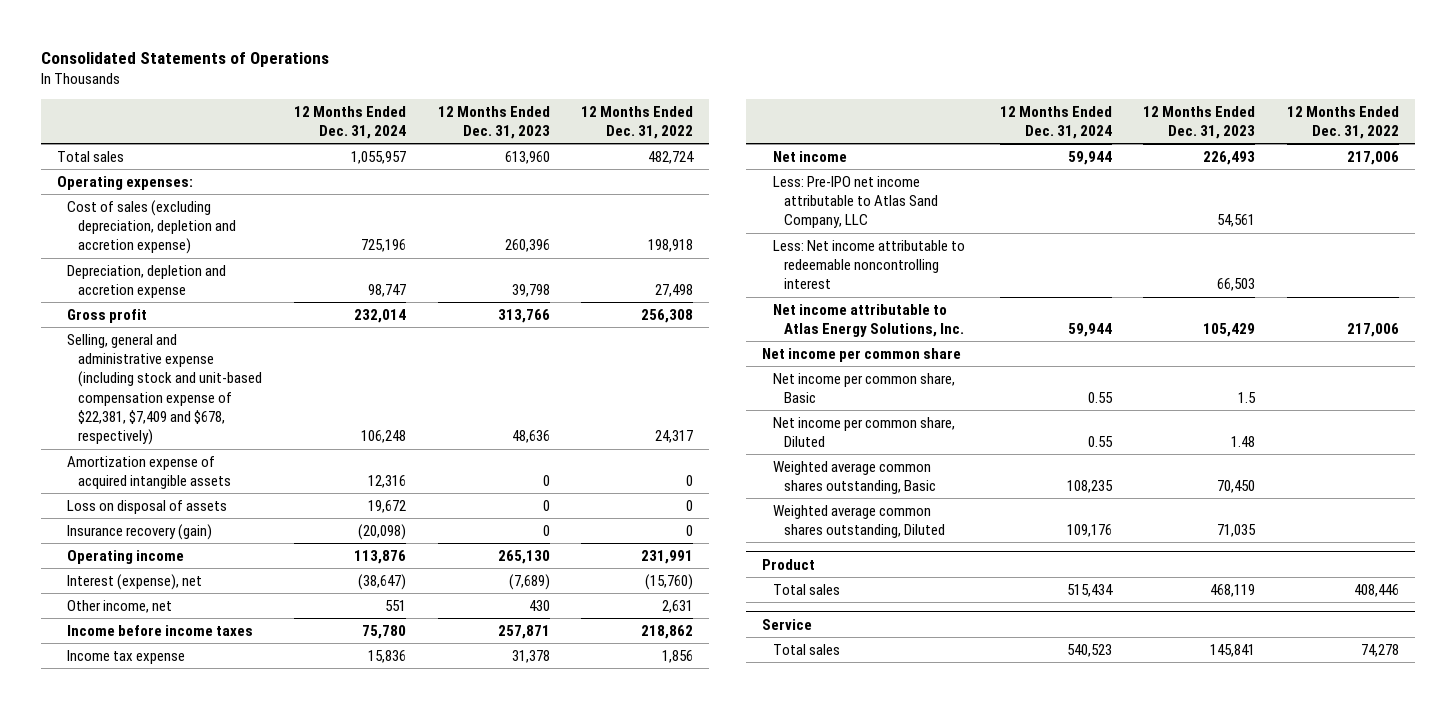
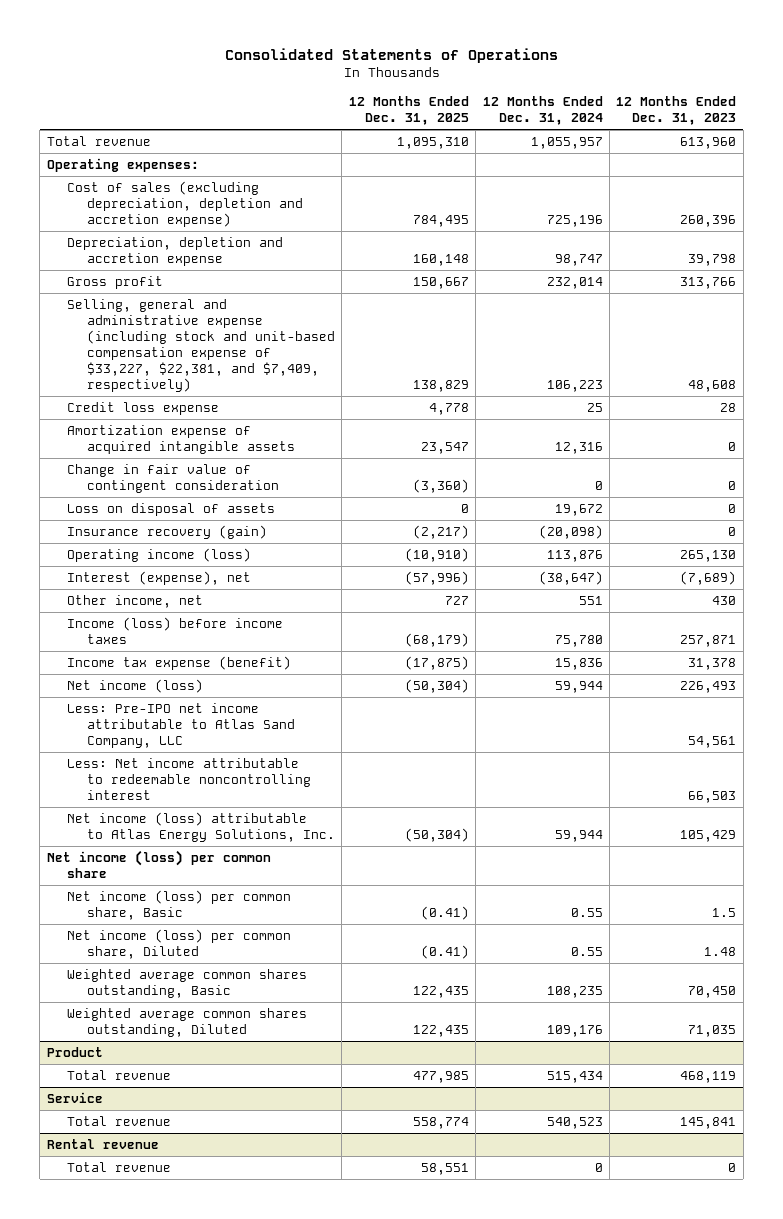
[581,105,694,140] 12 Months Ended Dec. 31, 2022 -> none
none -> [348,96,469,126] 12 Months Ended Dec. 31, 2025
[56,150,124,162] Total sales -> [46,135,151,146] Total revenue
[67,333,263,446] Selling, general and administrative expense (including stock and unit-based compensation expense of $22,381, $7,409 and $678, respectively) -> [66,298,335,393] Selling, general and administrative expense (including stock and unit-based compensation expense of $33,227, $22,381, and $7,409, respectively)
[360,430,406,444] 106,248 -> [546,380,603,393] 106,223
[511,430,550,444] 48,636 -> [688,380,737,393] 48,608
none -> [66,401,219,415] Credit loss expense
none -> [66,463,279,494] Change in fair value of contingent consideration
[67,549,185,564] Operating income -> [66,547,251,562] Operating income (loss)
[67,624,254,636] Income before income taxes -> [66,616,283,645] Income (loss) before income taxes
[67,649,186,664] Income tax expense -> [66,655,291,670] Income tax expense (benefit)
[773,150,848,162] Net income -> [66,678,203,693] Net income (loss)
[773,303,964,338] Net income attributable to Atlas Energy Solutions, Inc. -> [66,811,335,843] Net income (loss) attributable to Atlas Energy Solutions, Inc.
[762,347,962,362] Net income per common share -> [46,849,271,879] Net income (loss) per common share
[773,372,956,404] Net income per common share, Basic -> [66,889,291,921] Net income (loss) per common share, Basic
[773,416,956,448] Net income per common share, Diluted -> [66,928,291,960] Net income (loss) per common share, Diluted
[773,583,841,595] Total sales -> [66,1069,171,1080] Total revenue
[773,643,841,655] Total sales -> [66,1115,171,1126] Total revenue
none -> [46,1138,159,1149] Rental revenue
none -> [66,1161,171,1172] Total revenue

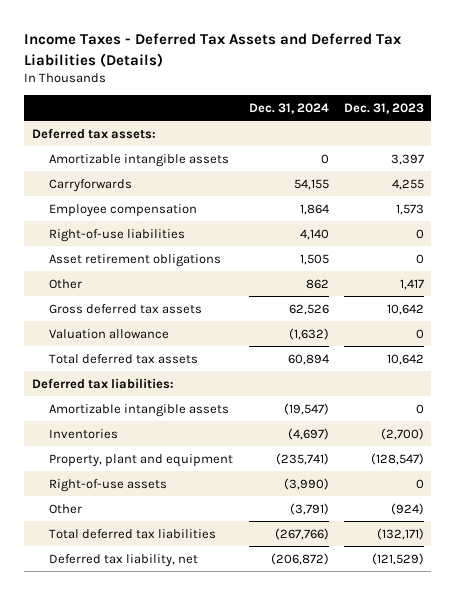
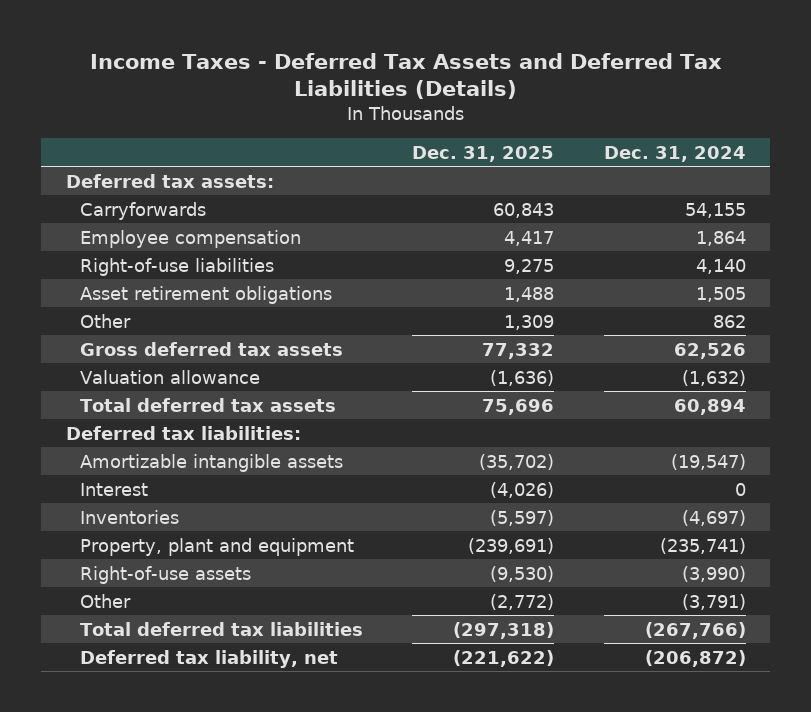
[343,102,424,114] Dec. 31, 2023 -> none
none -> [412,145,555,162] Dec. 31, 2025
[49,153,230,167] Amortizable intangible assets -> none
none -> [79,482,148,496] Interest

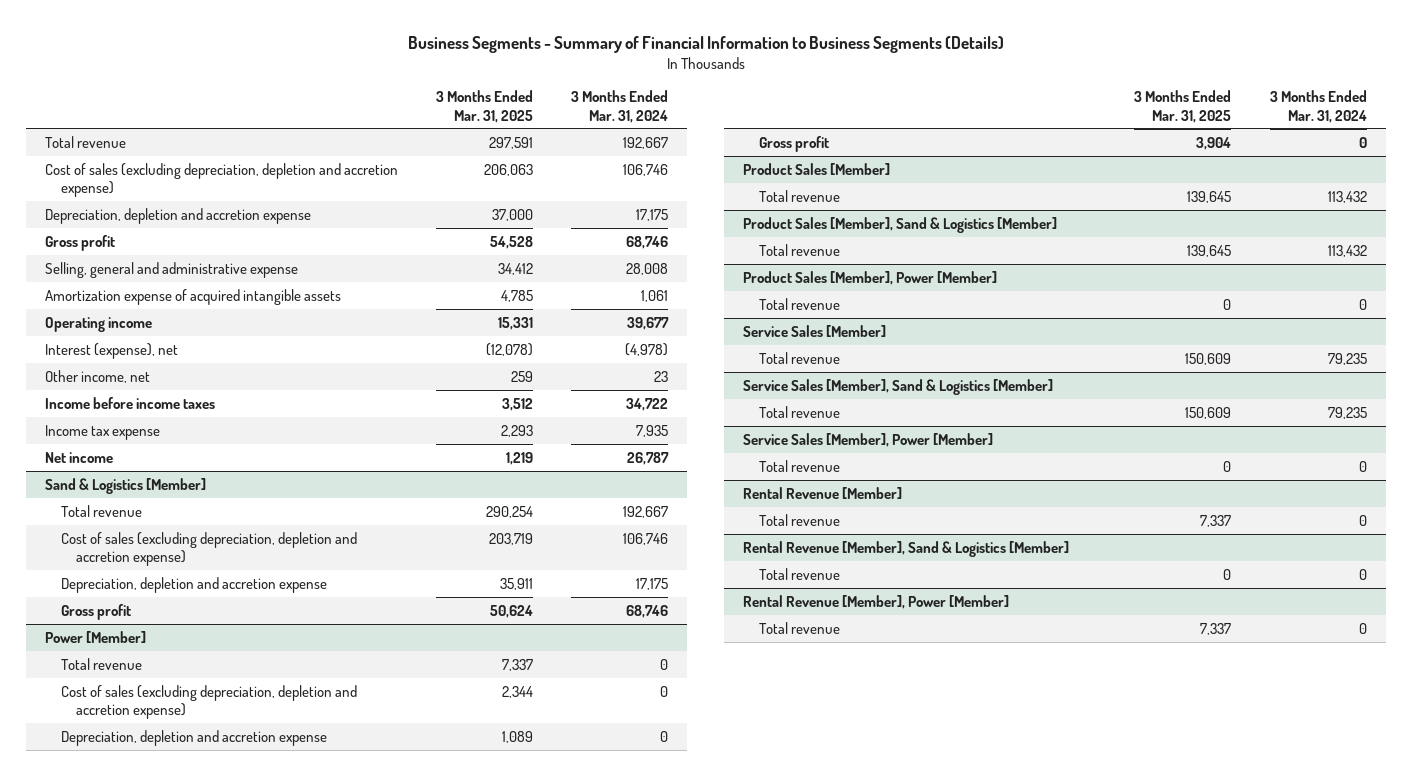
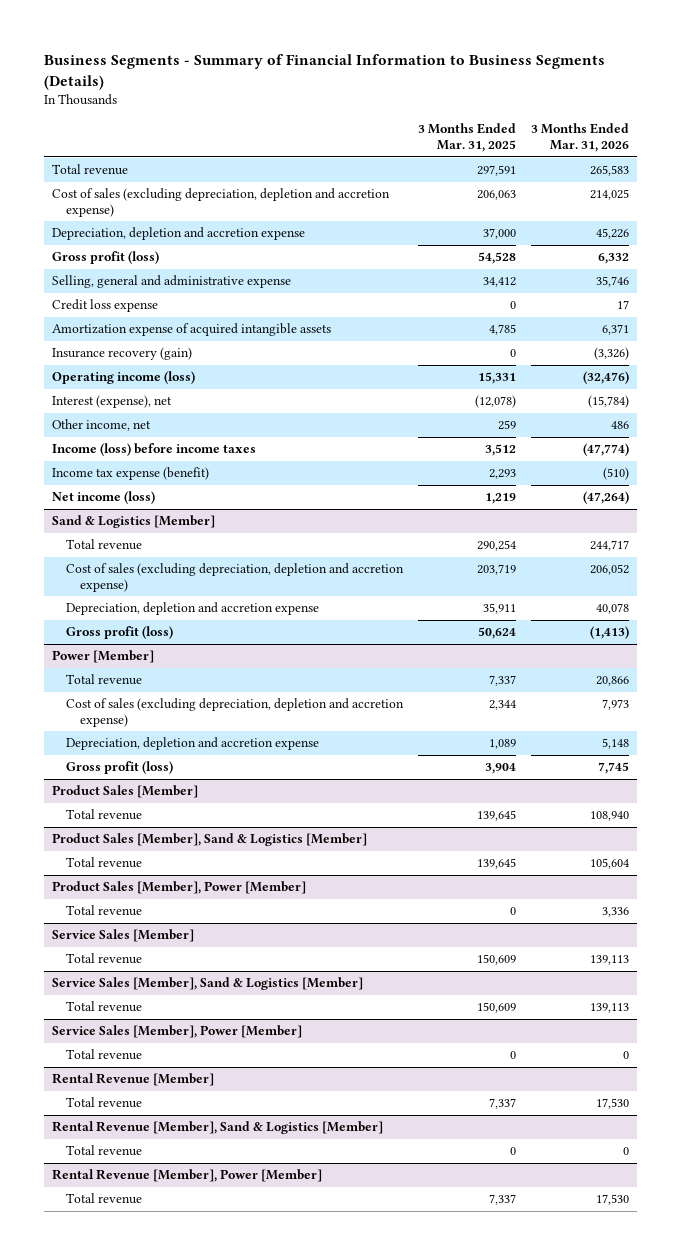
[571,90,669,123] 3 Months Ended Mar. 31, 2024 -> none
none -> [531,123,630,153] 3 Months Ended Mar. 31, 2026
[45,234,116,251] Gross profit -> [51,251,159,265] Gross profit (loss)
none -> [51,299,158,313] Credit loss expense
none -> [51,347,192,361] Insurance recovery (gain)
[45,316,153,332] Operating income -> [51,371,195,385] Operating income (loss)
[45,396,216,409] Income before income taxes -> [51,443,256,457] Income (loss) before income taxes
[45,424,161,440] Income tax expense -> [51,467,209,481] Income tax expense (benefit)
[45,451,114,463] Net income -> [51,491,155,505] Net income (loss)
[60,603,131,620] Gross profit -> [65,626,173,640] Gross profit (loss)
[758,135,829,152] Gross profit -> [65,761,173,775] Gross profit (loss)

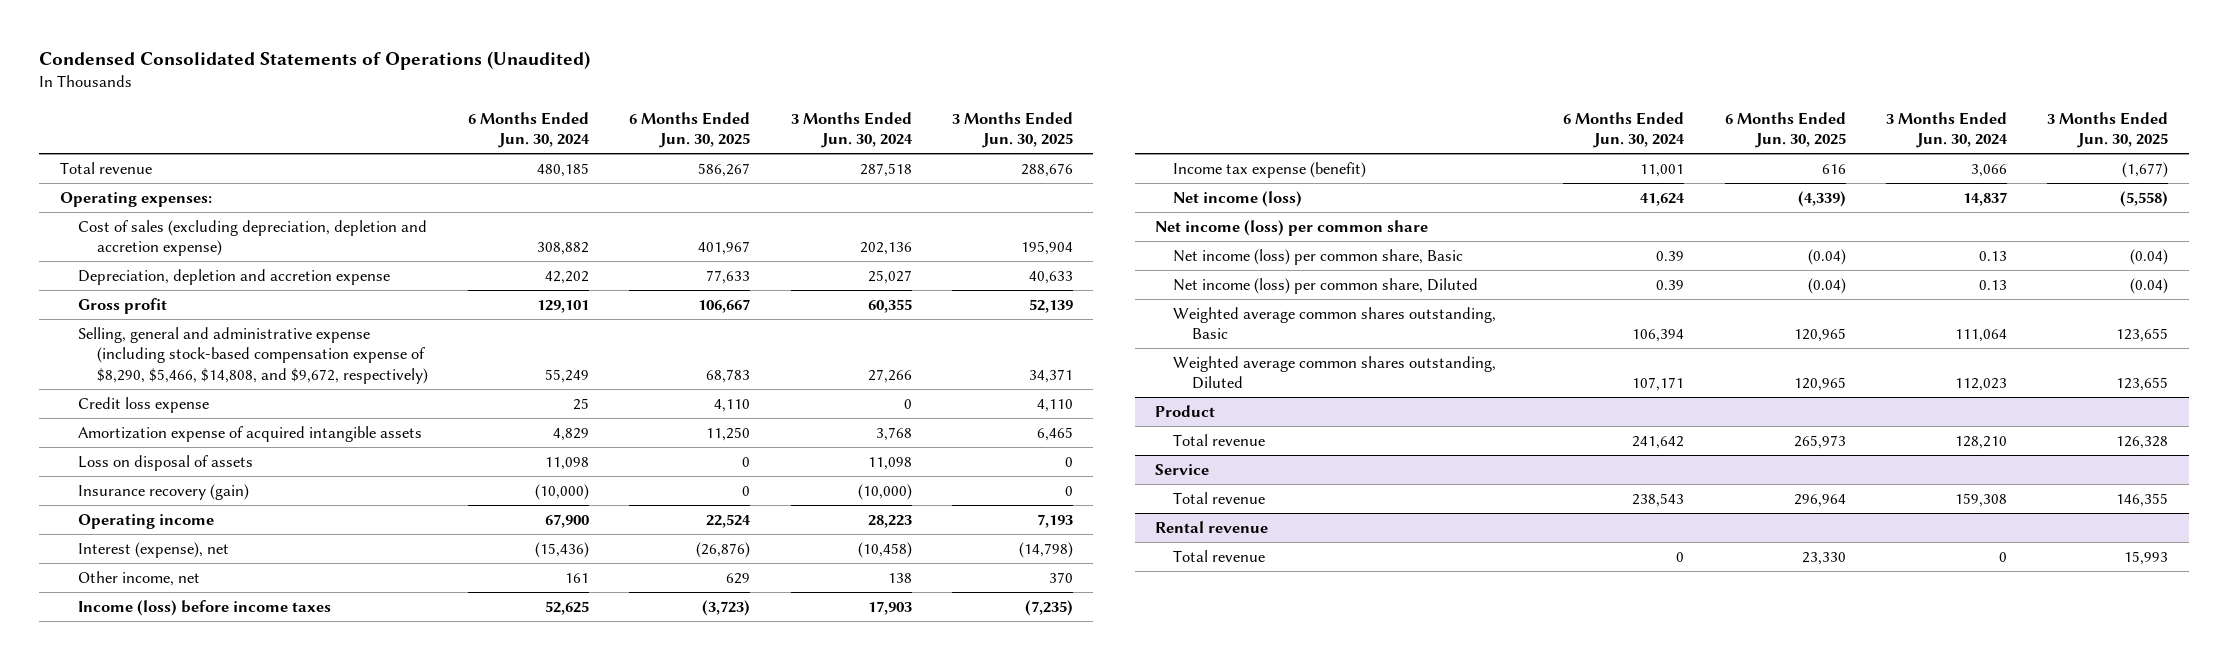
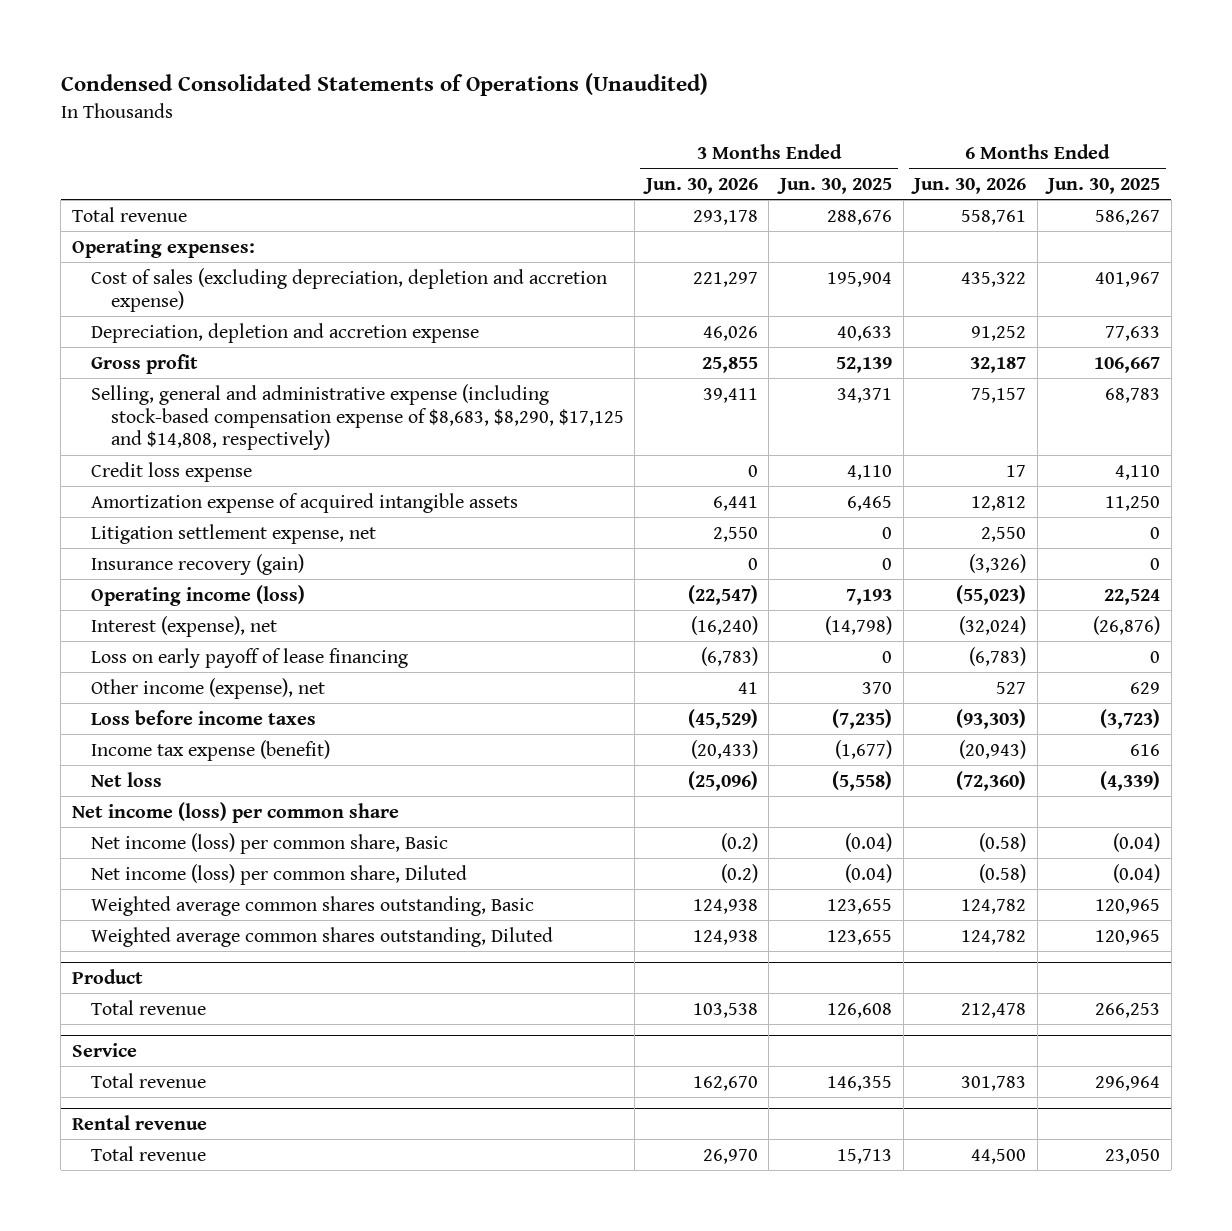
[467,111,590,149] 6 Months Ended Jun. 30, 2024 -> none
[790,111,913,149] 3 Months Ended Jun. 30, 2024 -> none
none -> [642,178,758,195] Jun. 30, 2026
none -> [911,178,1027,195] Jun. 30, 2026
[78,326,428,384] Selling, general and administrative expense (including stock-based compensation expense of $8,290, $5,466, $14,808, and $9,672, respectively) -> [91,383,624,451] Selling, general and administrative expense (including stock-based compensation expense of $8,683, $8,290, $17,125 and $14,808, respectively)
[78,454,254,471] Loss on disposal of assets -> none
none -> [91,523,377,544] Litigation settlement expense, net
[78,513,215,529] Operating income -> [91,584,306,606] Operating income (loss)
none -> [91,647,409,668] Loss on early payoff of lease financing
[78,570,201,586] Other income, net -> [91,677,326,699] Other income (expense), net
[78,599,332,616] Income (loss) before income taxes -> [91,709,317,725] Loss before income taxes
[1173,190,1303,207] Net income (loss) -> [91,771,163,787] Net loss
[1793,434,1846,449] 265,973 -> [1095,1002,1161,1018] 266,253
[2116,435,2169,449] 126,328 -> [827,1002,893,1018] 126,608
[1801,551,1846,565] 23,330 -> [1105,1148,1161,1164] 23,050
[2124,550,2169,565] 15,993 -> [837,1148,893,1164] 15,713

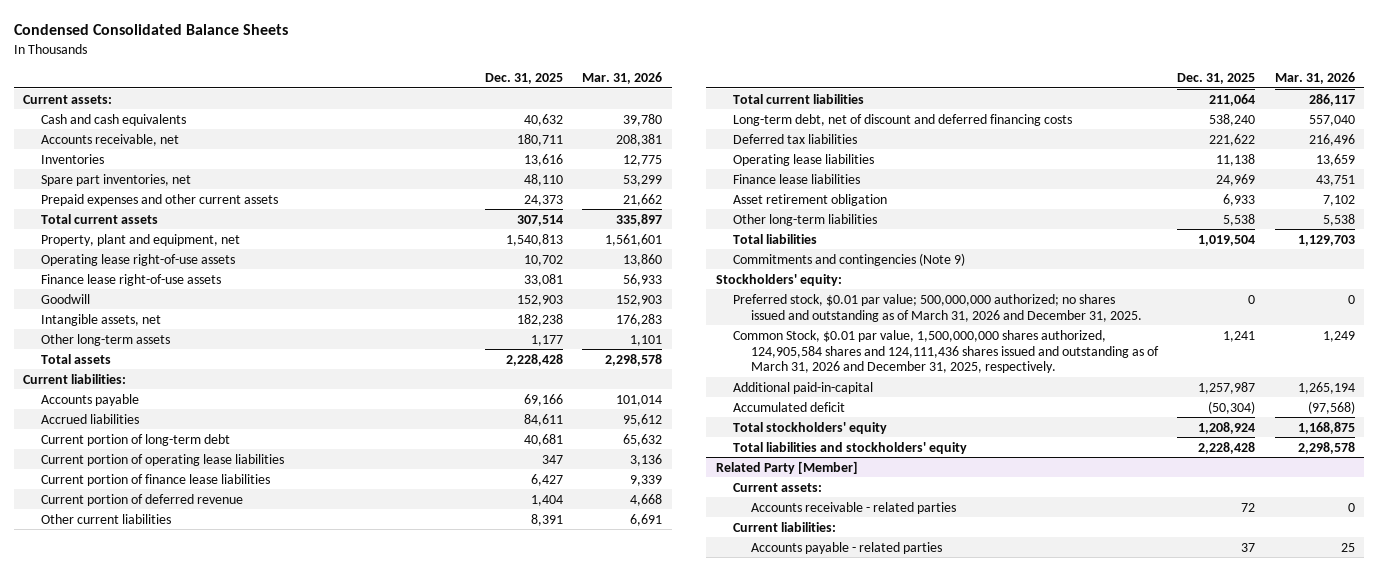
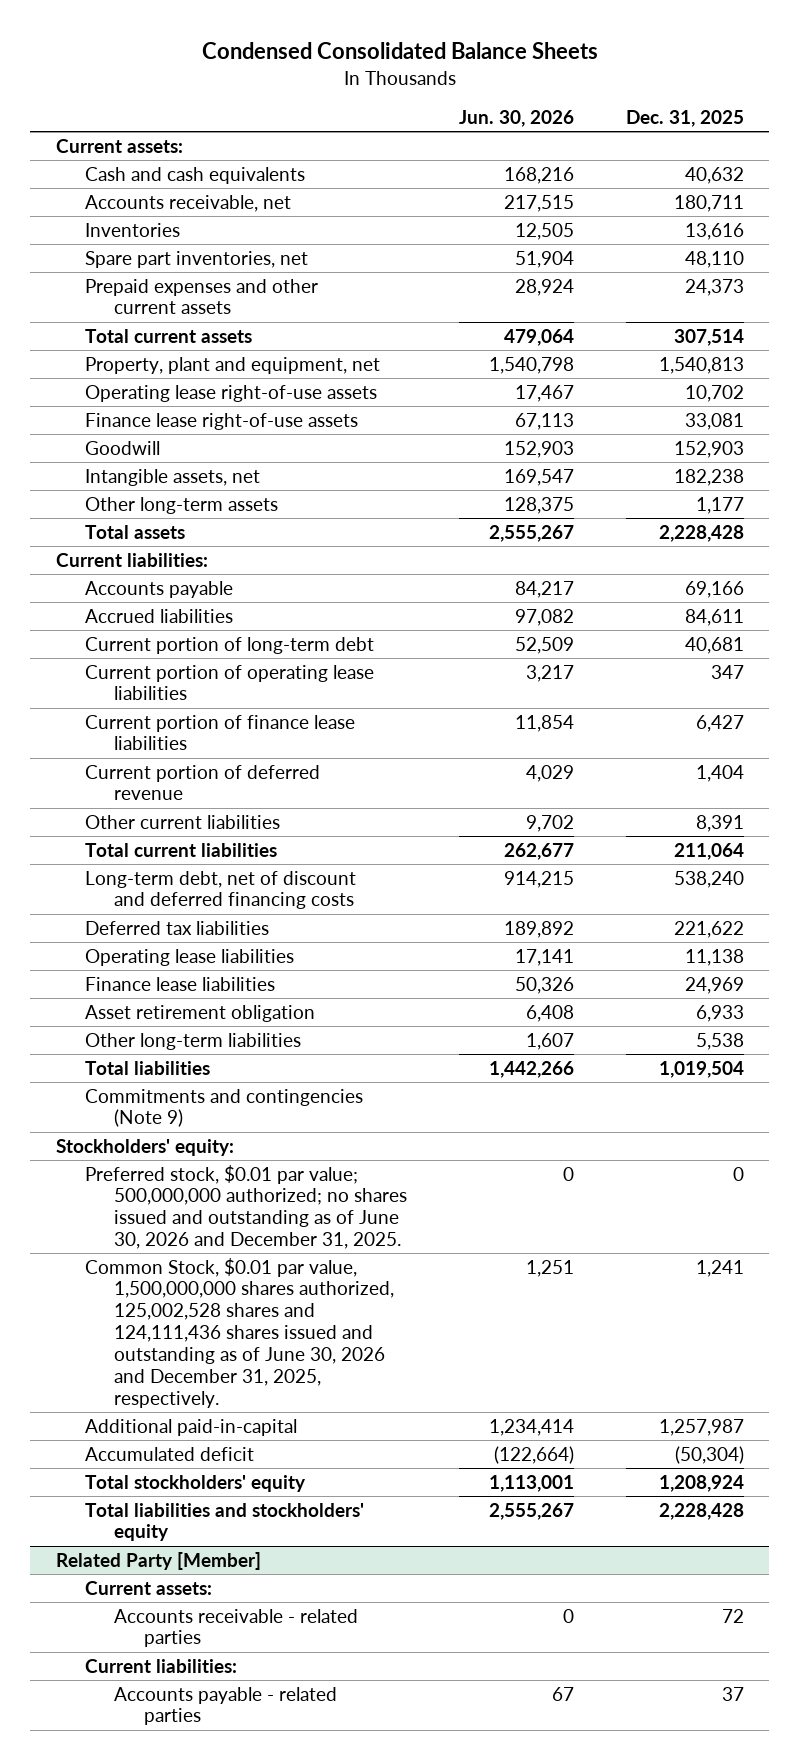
[582,72,663,85] Mar. 31, 2026 -> none
none -> [458,110,574,128] Jun. 30, 2026
[733,293,1142,322] Preferred stock, $0.01 par value; 500,000,000 authorized; no shares issued and outstanding as of March 31, 2026 and December 31, 2025. -> [84,1164,408,1250] Preferred stock, $0.01 par value; 500,000,000 authorized; no shares issued and outstanding as of June 30, 2026 and December 31, 2025.
[733,329,1159,374] Common Stock, $0.01 par value, 1,500,000,000 shares authorized, 124,905,584 shares and 124,111,436 shares issued and outstanding as of March 31, 2026 and December 31, 2025, respectively. -> [84,1257,395,1408] Common Stock, $0.01 par value, 1,500,000,000 shares authorized, 125,002,528 shares and 124,111,436 shares issued and outstanding as of June 30, 2026 and December 31, 2025, respectively.

